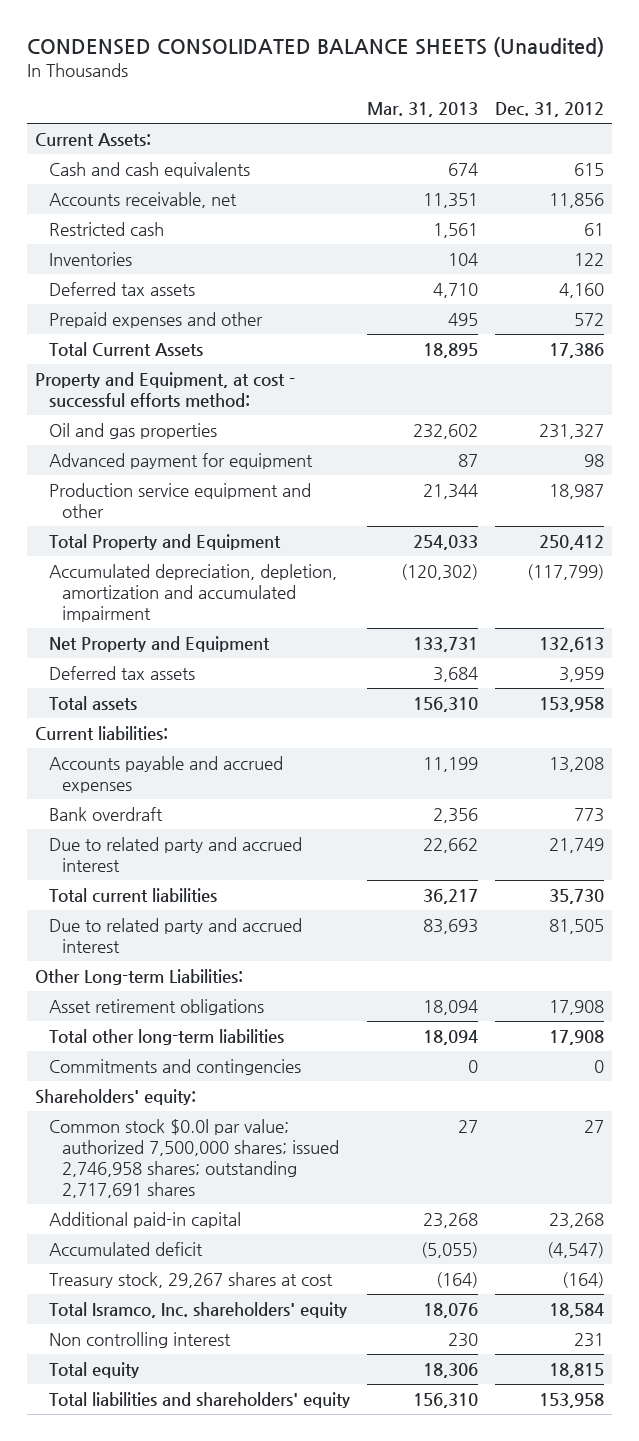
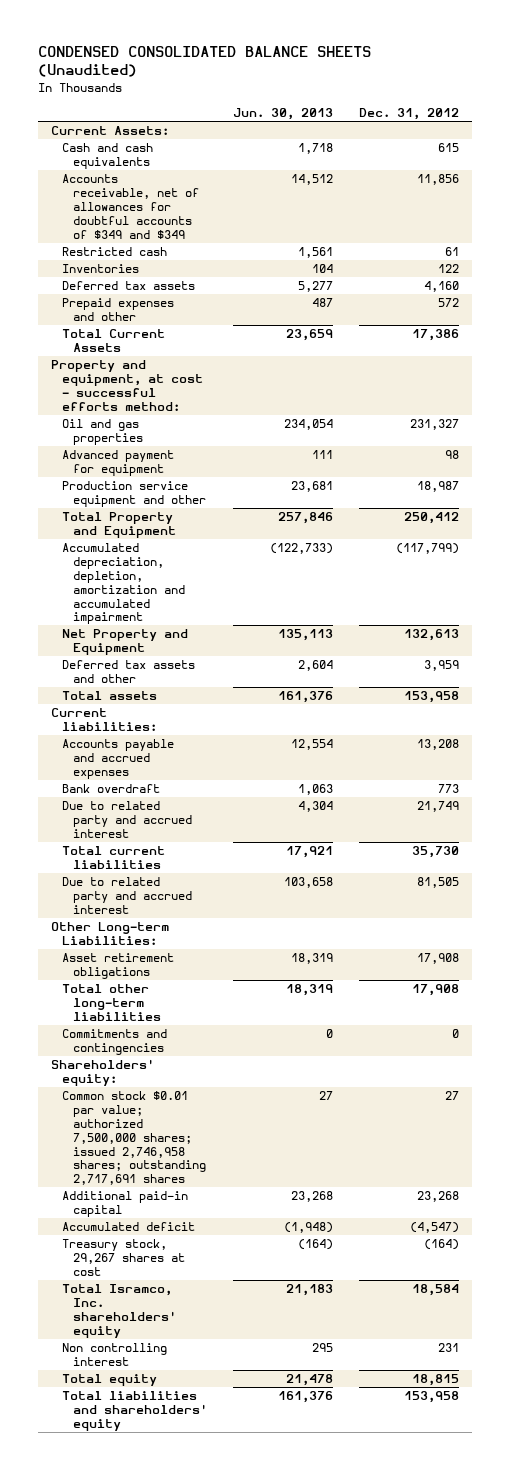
[366,101,478,117] Mar. 31, 2013 -> none
none -> [232,107,333,120] Jun. 30, 2013
[48,192,237,209] Accounts receivable, net -> [61,174,199,239] Accounts receivable, net of allowances for doubtful accounts of $349 and $349
[35,372,296,408] Property and Equipment, at cost - successful efforts method: -> [51,360,203,411] Property and equipment, at cost - successful efforts method:
[48,666,195,681] Deferred tax assets -> [61,660,195,684] Deferred tax assets and other
[48,1119,339,1198] Common stock $0.0l par value; authorized 7,500,000 shares; issued 2,746,958 shares; outstanding 2,717,691 shares -> [61,1091,206,1186] Common stock $0.01 par value; authorized 7,500,000 shares; issued 2,746,958 shares; outstanding 2,717,691 shares

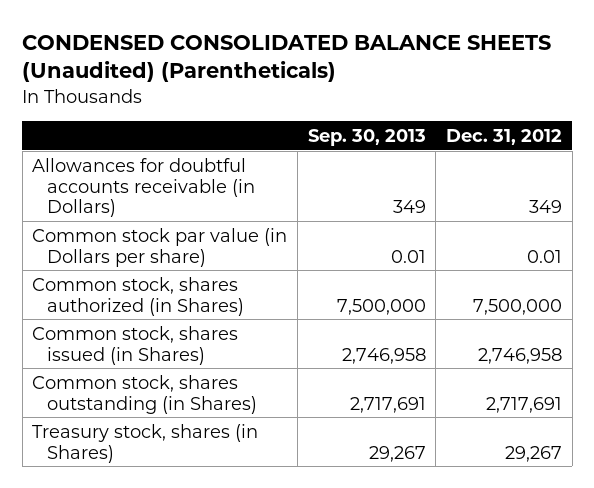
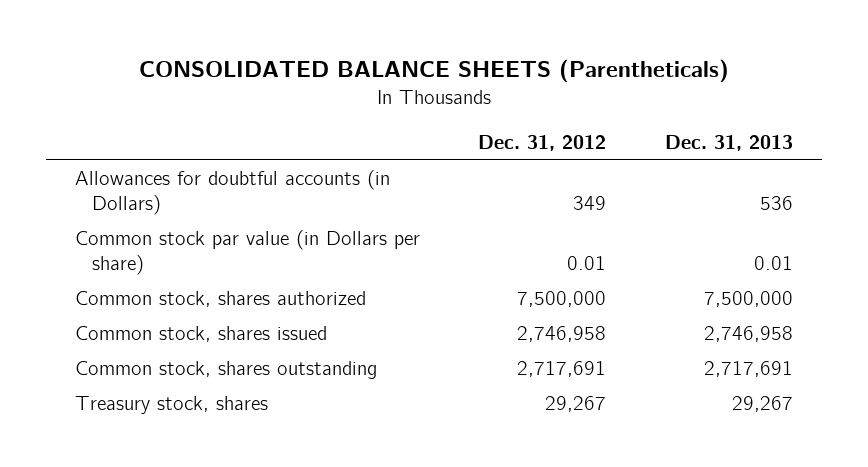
[22,35,552,83] CONDENSED CONSOLIDATED BALANCE SHEETS (Unaudited) (Parentheticals) -> [138,59,729,84] CONSOLIDATED BALANCE SHEETS (Parentheticals)
[307,128,426,146] Sep. 30, 2013 -> none
none -> [664,134,793,151] Dec. 31, 2013
[32,157,255,218] Allowances for doubtful accounts receivable (in Dollars) -> [74,170,390,216] Allowances for doubtful accounts (in Dollars)
[32,276,244,316] Common stock, shares authorized (in Shares) -> [74,291,366,308] Common stock, shares authorized
[32,325,239,365] Common stock, shares issued (in Shares) -> [74,326,327,343] Common stock, shares issued
[32,374,257,414] Common stock, shares outstanding (in Shares) -> [74,361,377,380] Common stock, shares outstanding
[32,423,259,463] Treasury stock, shares (in Shares) -> [74,396,268,415] Treasury stock, shares

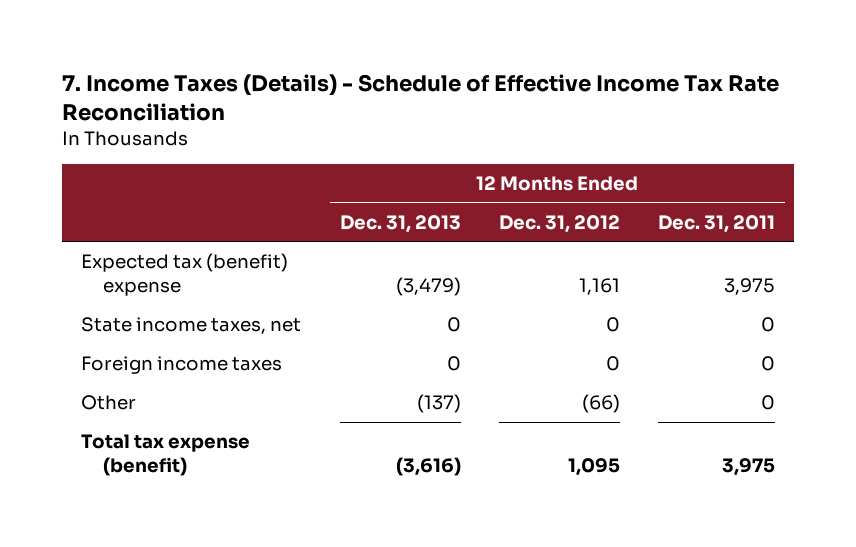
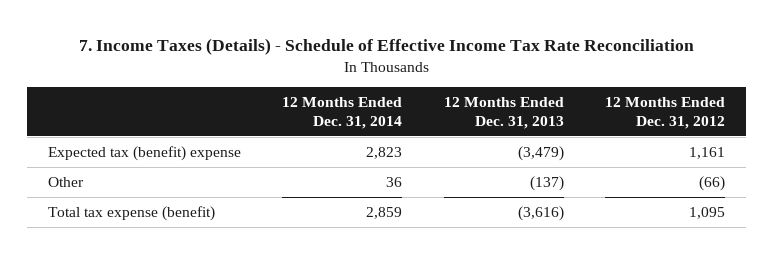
[658,214,776,233] Dec. 31, 2011 -> none
none -> [282,97,403,129] 12 Months Ended Dec. 31, 2014
[81,317,302,335] State income taxes, net -> none
[81,356,283,375] Foreign income taxes -> none

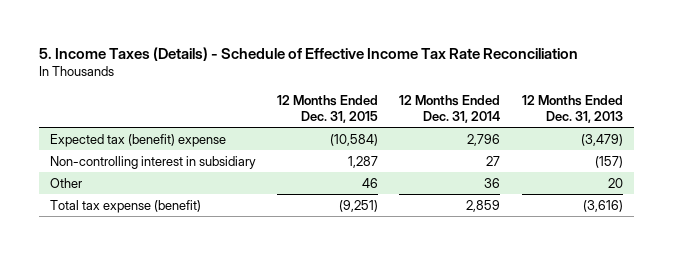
[78,38,694,56] 7. Income Taxes (Details) - Schedule of Effective Income Tax Rate Reconciliation -> [38,46,578,61] 5. Income Taxes (Details) - Schedule of Effective Income Tax Rate Reconciliation
[605,97,726,129] 12 Months Ended Dec. 31, 2012 -> none
none -> [277,94,379,124] 12 Months Ended Dec. 31, 2015
[366,146,403,159] 2,823 -> [467,133,501,146] 2,796
none -> [49,155,256,169] Non-controlling interest in subsidiary
[529,175,564,191] (137) -> [607,177,623,188] 20

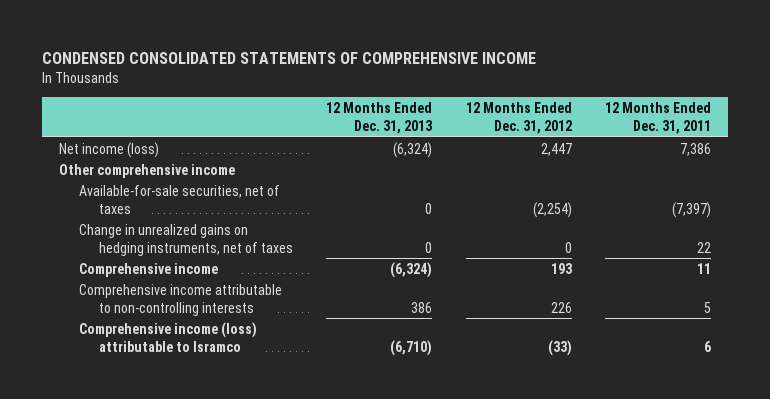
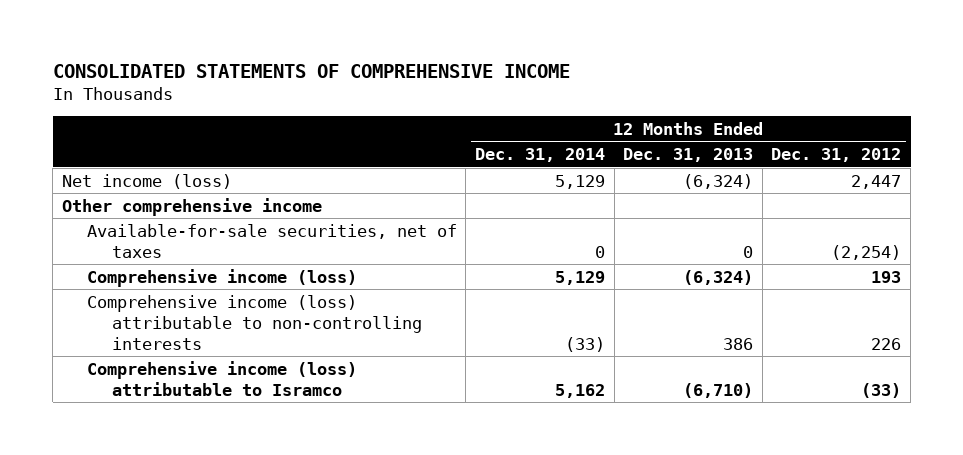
[42,52,537,65] CONDENSED CONSOLIDATED STATEMENTS OF COMPREHENSIVE INCOME -> [52,63,570,78] CONSOLIDATED STATEMENTS OF COMPREHENSIVE INCOME
[605,101,712,134] 12 Months Ended Dec. 31, 2011 -> none
none -> [475,148,606,163] Dec. 31, 2014
[78,223,293,256] Change in unrealized gains on hedging instruments, net of taxes -> none
[78,262,218,277] Comprehensive income -> [86,268,357,287] Comprehensive income (loss)
[78,283,282,316] Comprehensive income attributable to non-controlling interests -> [86,294,422,350] Comprehensive income (loss) attributable to non-controlling interests

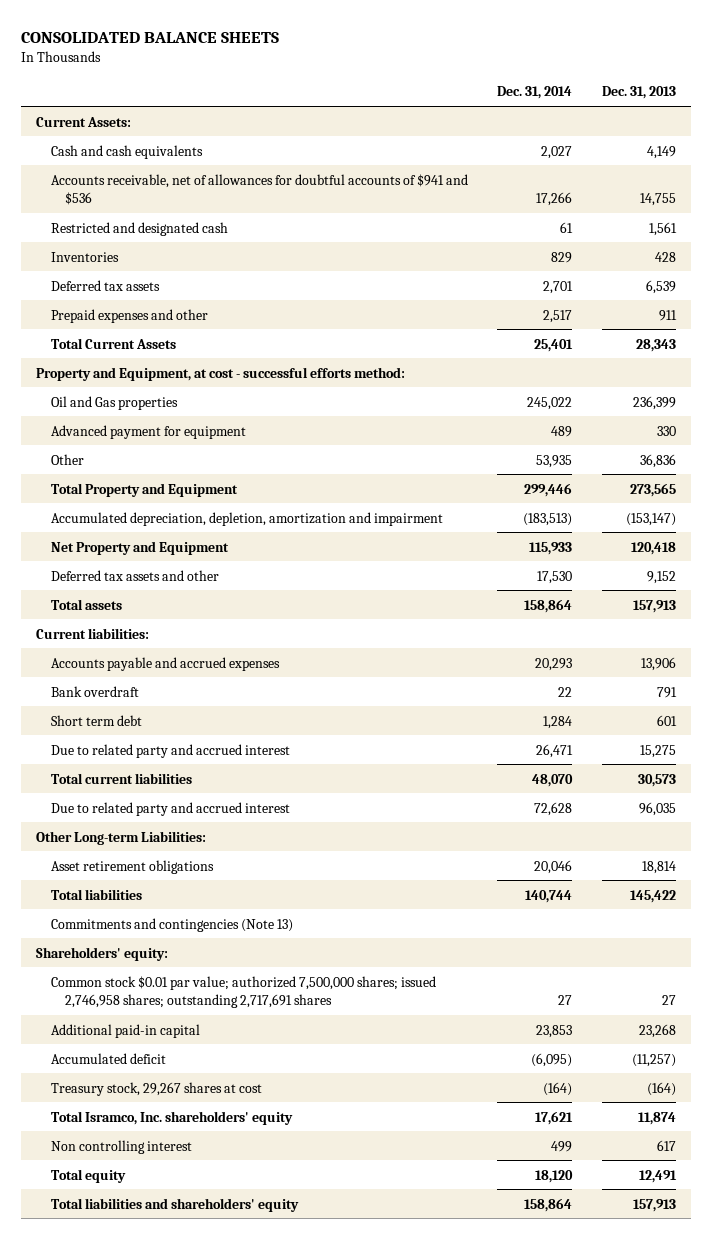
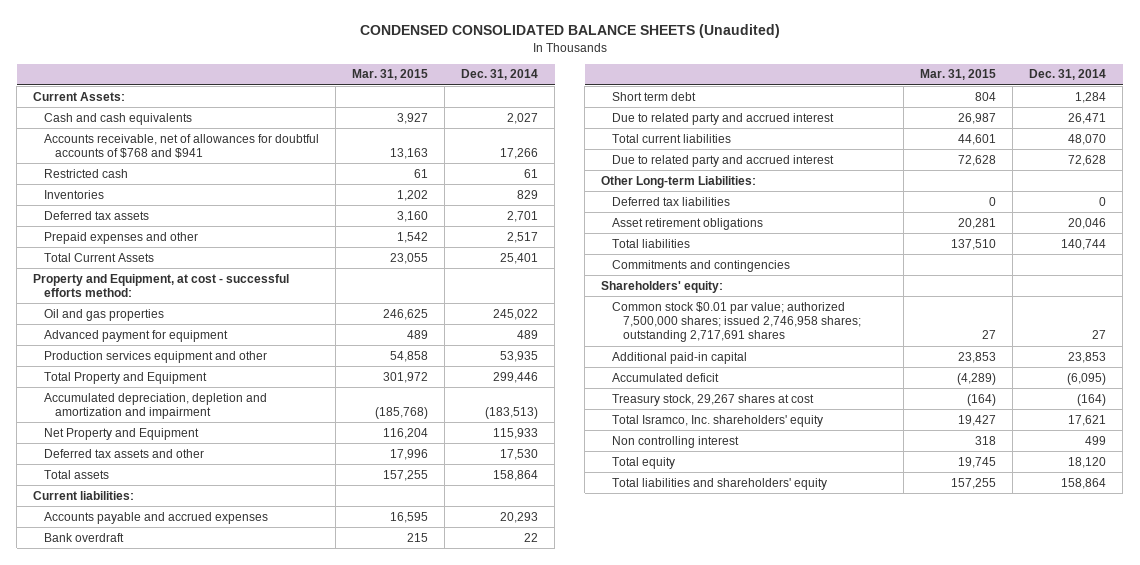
[21,32,280,44] CONSOLIDATED BALANCE SHEETS -> [359,24,780,39] CONDENSED CONSOLIDATED BALANCE SHEETS (Unaudited)
[601,86,676,100] Dec. 31, 2013 -> none
none -> [352,69,429,81] Mar. 31, 2015
[50,173,468,205] Accounts receivable, net of allowances for doubtful accounts of $941 and $536 -> [44,133,320,158] Accounts receivable, net of allowances for doubtful accounts of $768 and $941
[50,221,228,236] Restricted and designated cash -> [44,168,129,178] Restricted cash
[50,395,178,410] Oil and Gas properties -> [44,308,165,321] Oil and gas properties
[50,453,84,465] Other -> [44,350,268,363] Production services equipment and other
[50,511,443,526] Accumulated depreciation, depletion, amortization and impairment -> [44,392,268,419] Accumulated depreciation, depletion and amortization and impairment
none -> [612,196,731,206] Deferred tax liabilities
[50,917,293,932] Commitments and contingencies (Note 13) -> [612,259,791,272] Commitments and contingencies

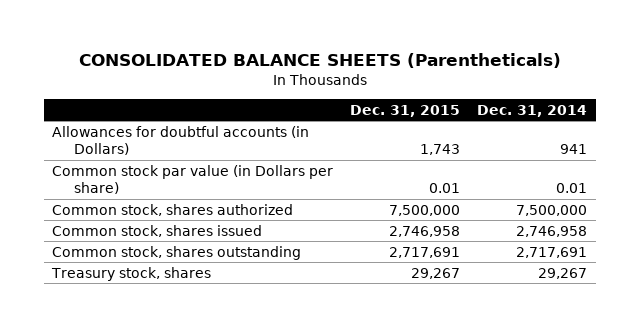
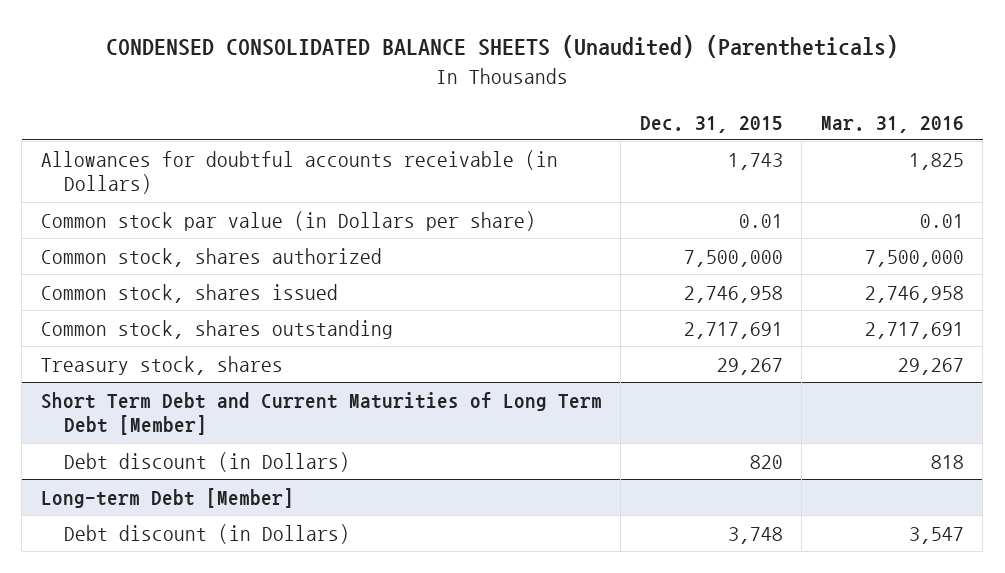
[78,52,561,68] CONSOLIDATED BALANCE SHEETS (Parentheticals) -> [106,35,899,59] CONDENSED CONSOLIDATED BALANCE SHEETS (Unaudited) (Parentheticals)
[477,104,588,117] Dec. 31, 2014 -> none
none -> [820,115,964,133] Mar. 31, 2016
[52,125,310,156] Allowances for doubtful accounts (in Dollars) -> [40,149,558,195] Allowances for doubtful accounts receivable (in Dollars)
none -> [40,391,602,436] Short Term Debt and Current Maturities of Long Term Debt [Member]
none -> [64,451,351,472] Debt discount (in Dollars)
none -> [40,487,294,508] Long-term Debt [Member]
none -> [64,523,351,544] Debt discount (in Dollars)

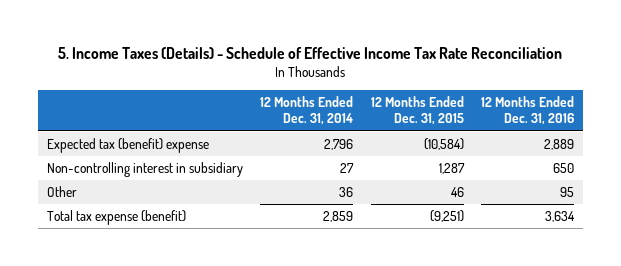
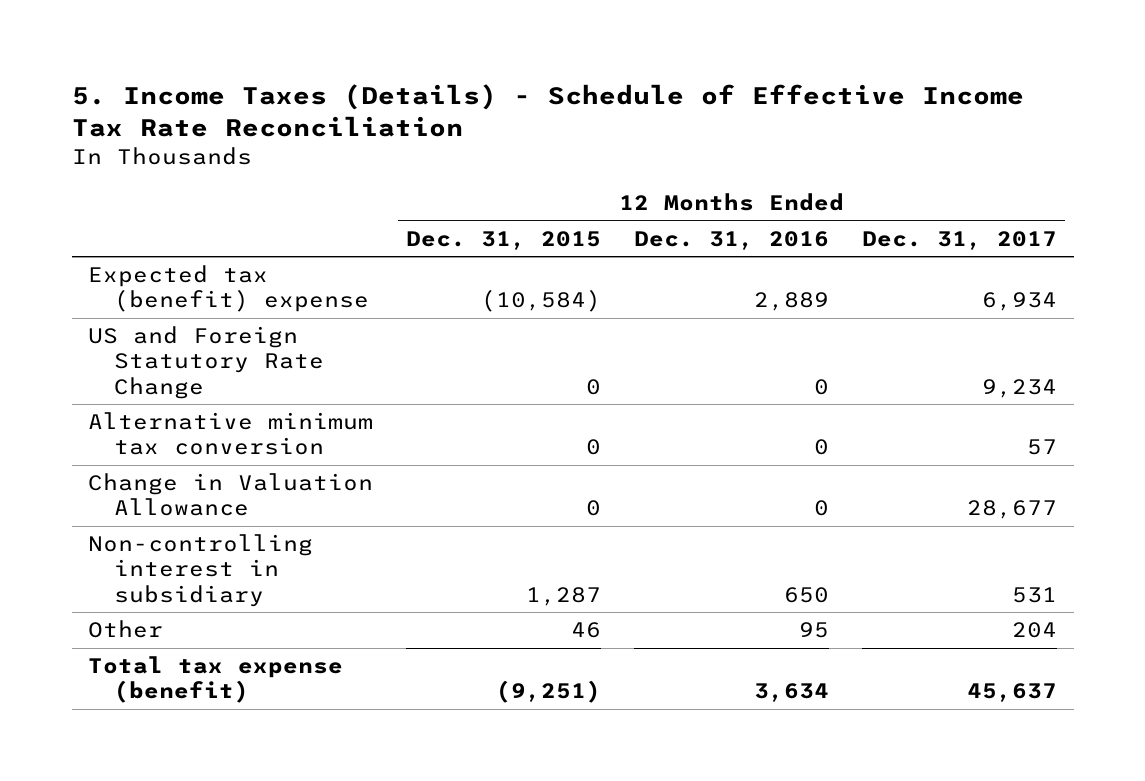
[260,96,354,126] 12 Months Ended Dec. 31, 2014 -> none
none -> [862,230,1058,250] Dec. 31, 2017
none -> [88,326,325,399] US and Foreign Statutory Rate Change
none -> [88,412,374,456] Alternative minimum tax conversion
none -> [88,473,374,517] Change in Valuation Allowance

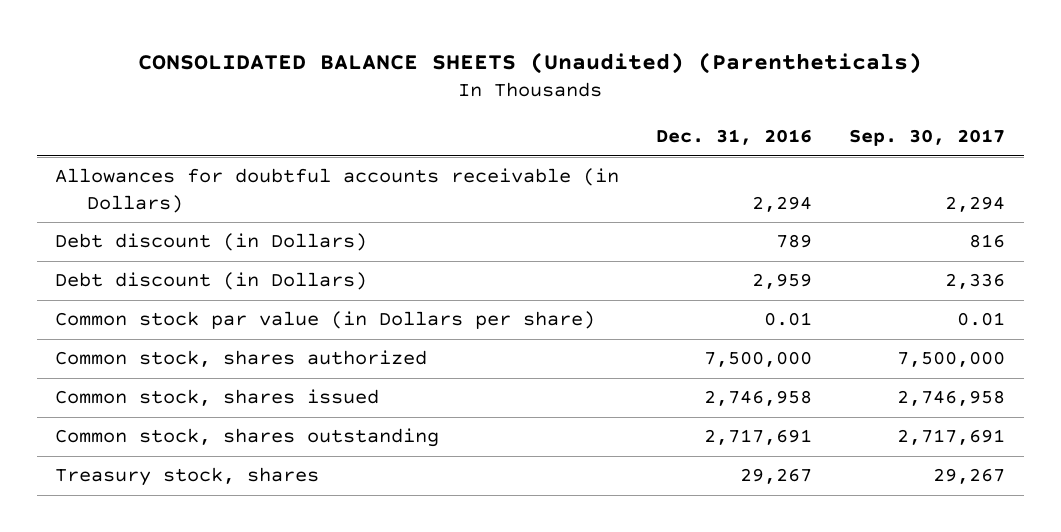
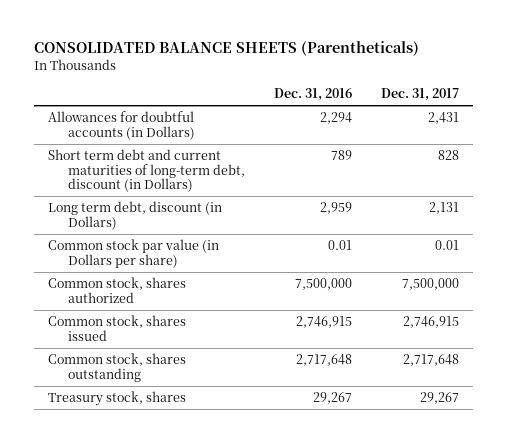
[138,51,923,74] CONSOLIDATED BALANCE SHEETS (Unaudited) (Parentheticals) -> [33,40,419,56] CONSOLIDATED BALANCE SHEETS (Parentheticals)
[849,129,1006,147] Sep. 30, 2017 -> none
none -> [380,88,459,102] Dec. 31, 2017
[55,168,620,213] Allowances for doubtful accounts receivable (in Dollars) -> [48,111,195,140] Allowances for doubtful accounts (in Dollars)
[55,233,368,252] Debt discount (in Dollars) -> [48,149,245,193] Short term debt and current maturities of long-term debt, discount (in Dollars)
[55,272,368,291] Debt discount (in Dollars) -> [48,201,223,230] Long term debt, discount (in Dollars)
[704,390,813,407] 2,746,958 -> [295,316,352,329] 2,746,915
[704,429,813,446] 2,717,691 -> [295,354,352,367] 2,717,648

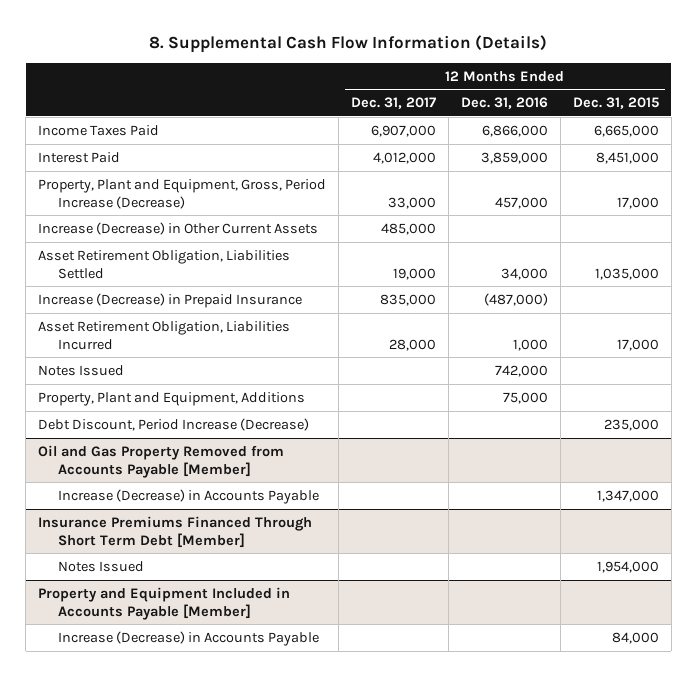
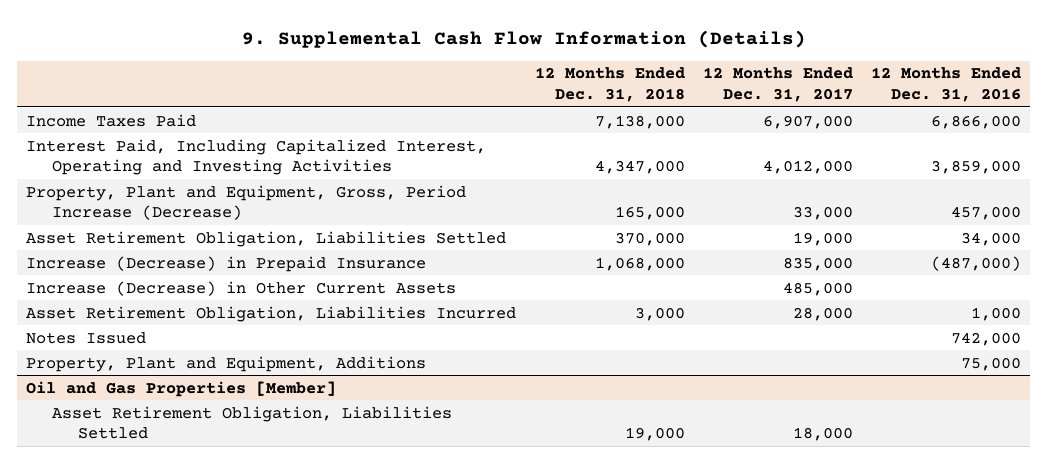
[149,35,548,54] 8. Supplemental Cash Flow Information (Details) -> [241,29,806,48] 9. Supplemental Cash Flow Information (Details)
[572,97,659,110] Dec. 31, 2015 -> none
none -> [534,67,685,103] 12 Months Ended Dec. 31, 2018
[37,151,120,163] Interest Paid -> [26,138,487,176] Interest Paid, Including Capitalized Interest, Operating and Investing Activities
[37,221,318,235] Increase (Decrease) in Other Current Assets -> [26,280,457,296] Increase (Decrease) in Other Current Assets
[37,417,309,431] Debt Discount, Period Increase (Decrease) -> none
[37,444,284,478] Oil and Gas Property Removed from Accounts Payable [Member] -> none
[58,488,320,504] Increase (Decrease) in Accounts Payable -> none
[37,515,312,548] Insurance Premiums Financed Through Short Term Debt [Member] -> none
[58,560,145,572] Notes Issued -> none
[37,586,290,620] Property and Equipment Included in Accounts Payable [Member] -> none
[58,630,320,646] Increase (Decrease) in Accounts Payable -> none
none -> [26,380,337,397] Oil and Gas Properties [Member]
none -> [51,405,452,440] Asset Retirement Obligation, Liabilities Settled

